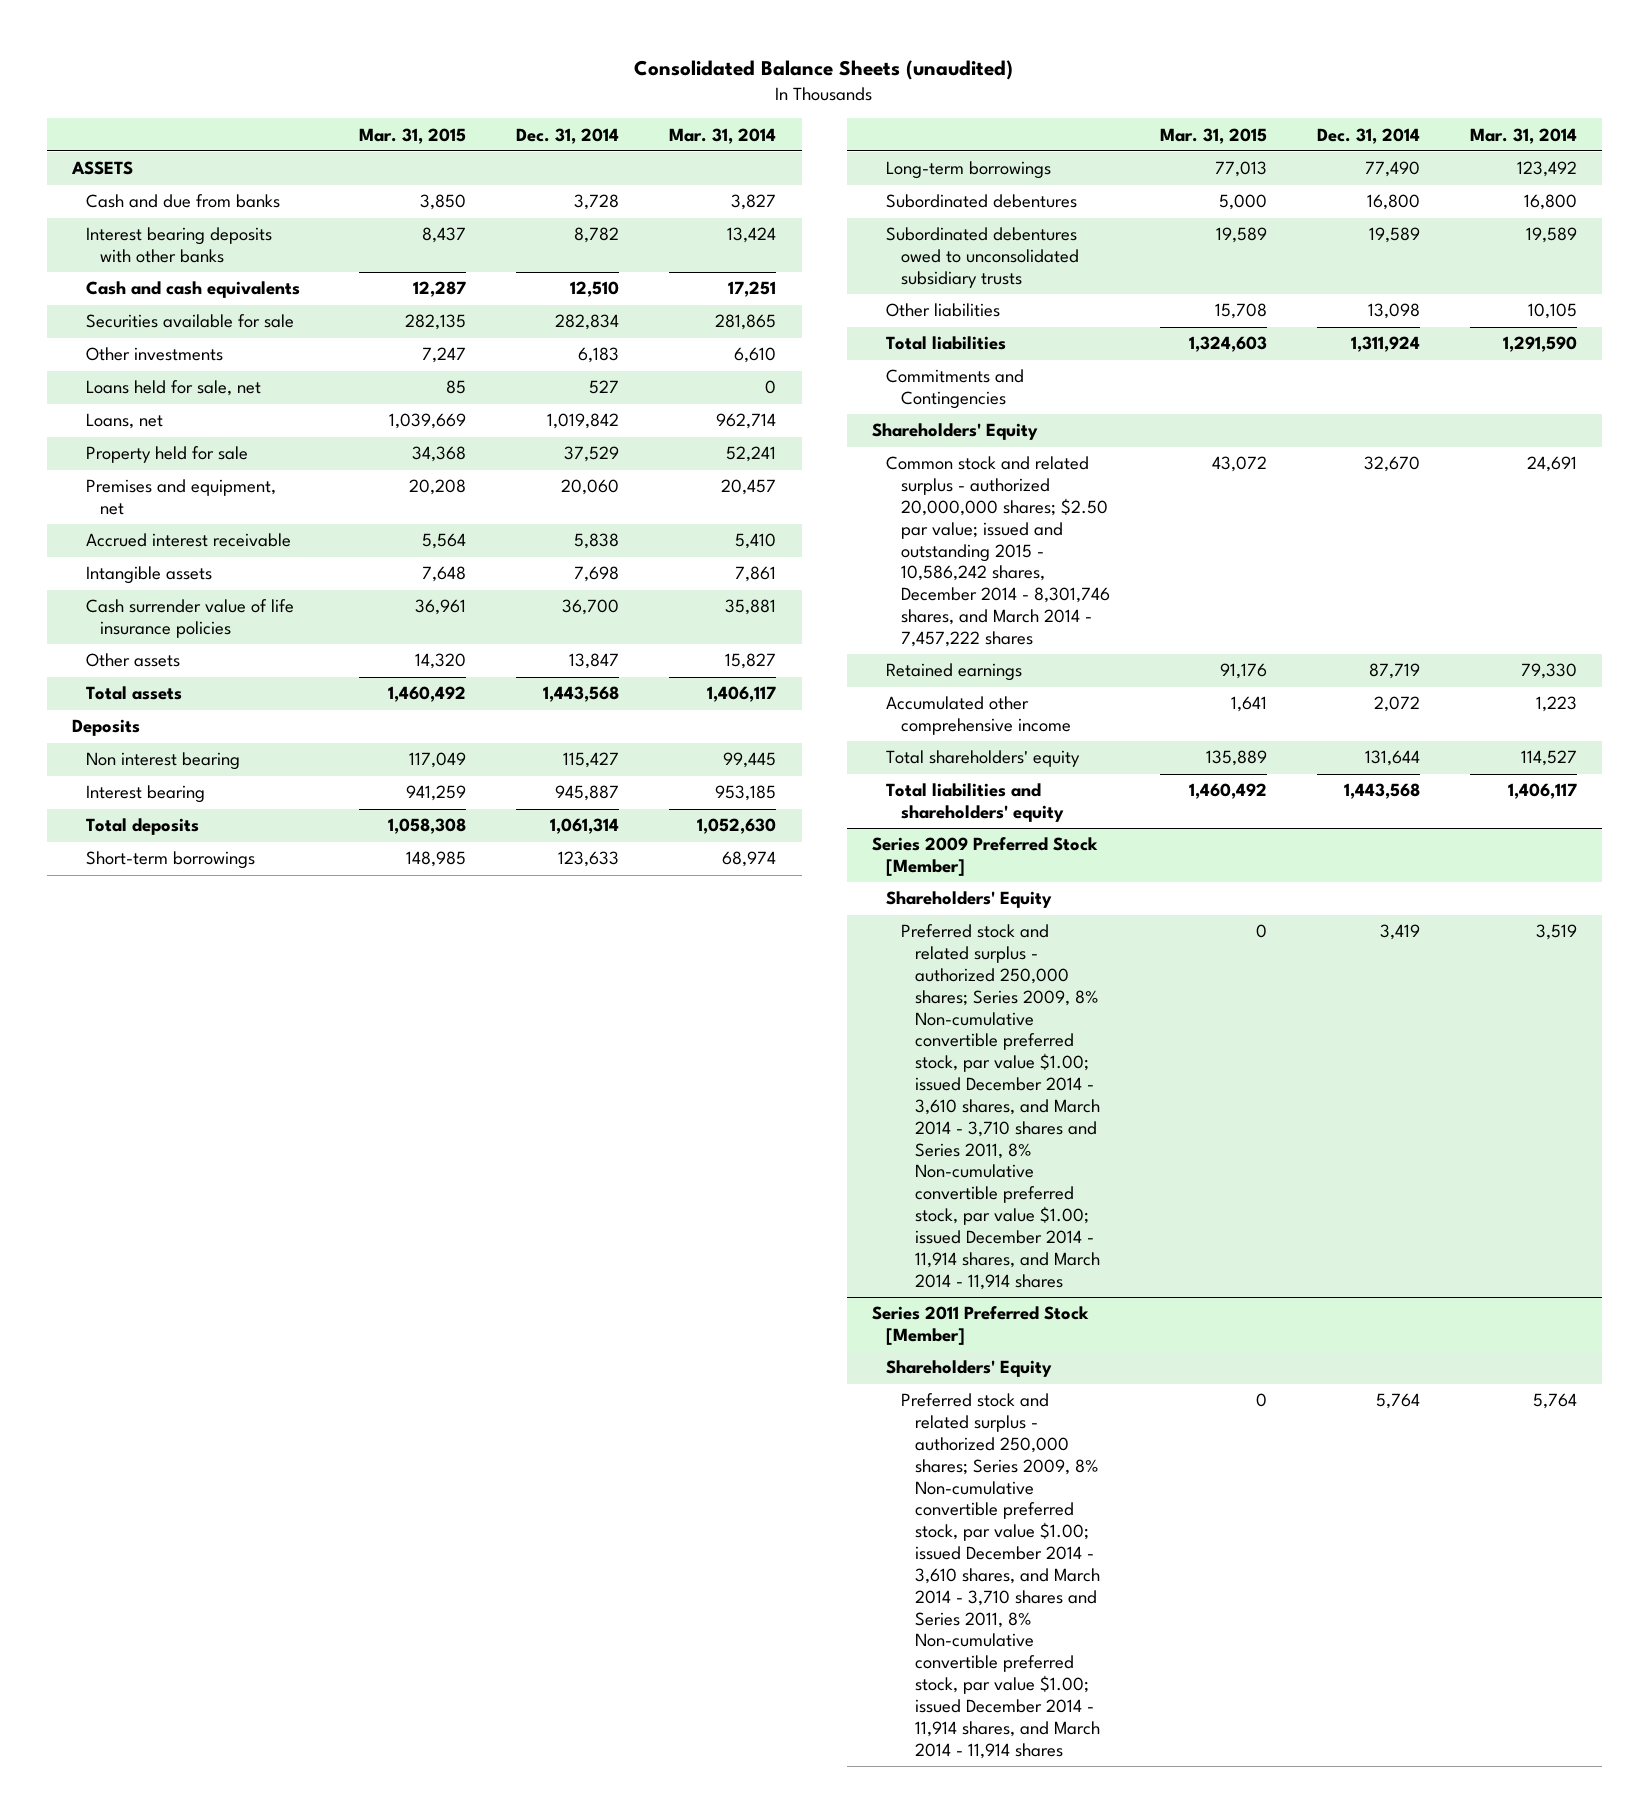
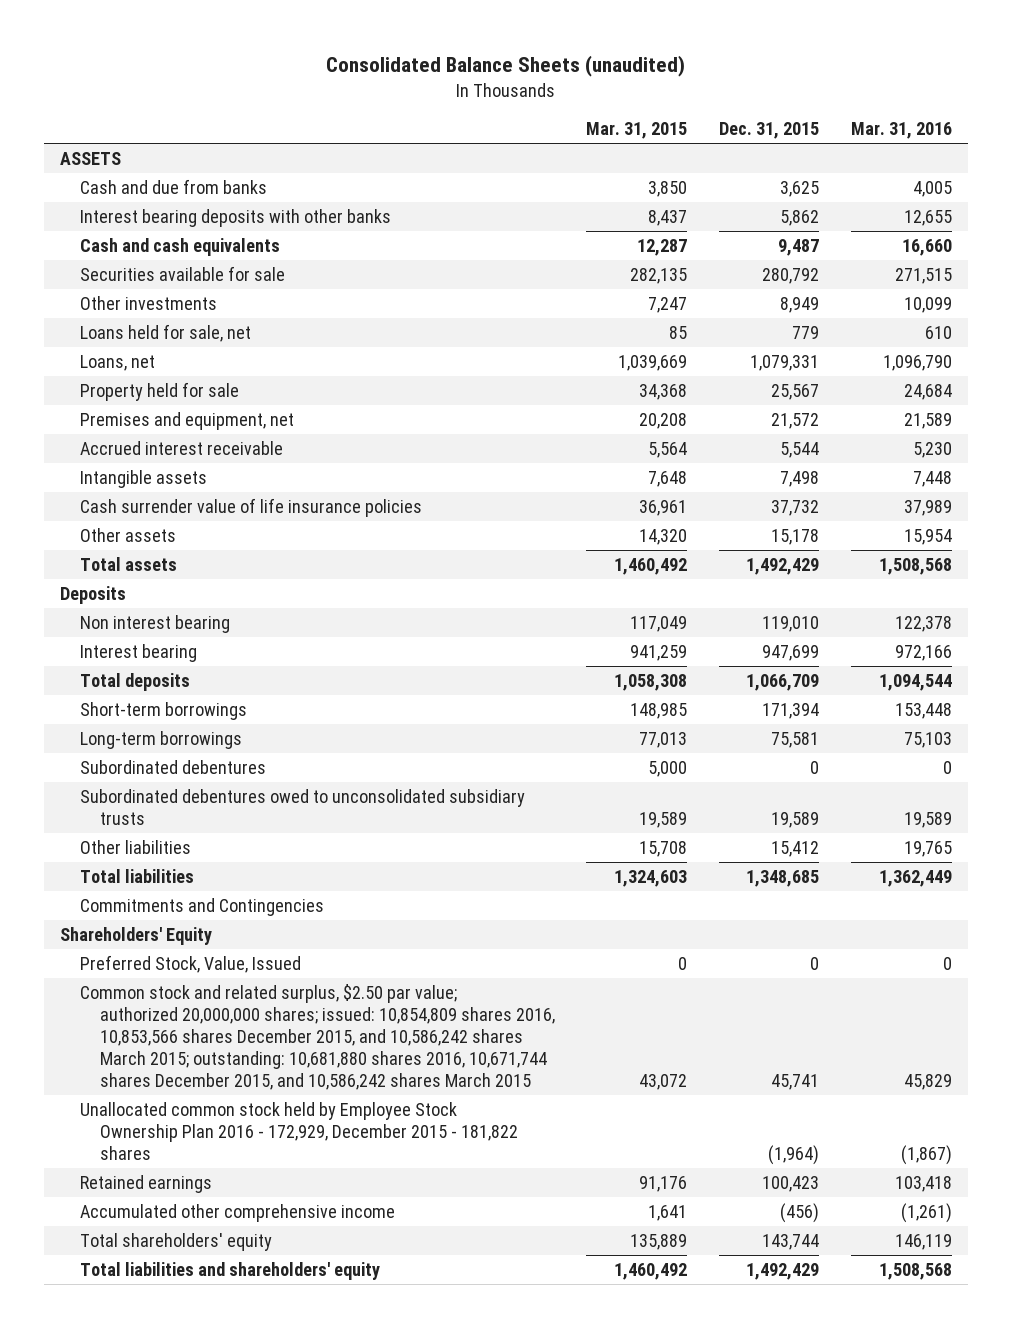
[516,127,620,144] Dec. 31, 2014 -> none
[669,127,777,144] Mar. 31, 2014 -> none
none -> [719,122,820,140] Dec. 31, 2015
none -> [850,122,952,140] Mar. 31, 2016
none -> [79,954,301,973] Preferred Stock, Value, Issued
[886,456,1110,647] Common stock and related surplus - authorized 20,000,000 shares; $2.50 par value; issued and outstanding 2015 - 10,586,242 shares, December 2014 - 8,301,746 shares, and March 2014 - 7,457,222 shares -> [79,983,555,1091] Common stock and related surplus, $2.50 par value; authorized 20,000,000 shares; issued: 10,854,809 shares 2016, 10,853,566 shares December 2015, and 10,586,242 shares March 2015; outstanding: 10,681,880 shares 2016, 10,671,744 shares December 2015, and 10,586,242 shares March 2015
none -> [79,1101,518,1160] Unallocated common stock held by Employee Stock Ownership Plan 2016 - 172,929, December 2015 - 181,822 shares
[872,837,1099,877] Series 2009 Preferred Stock [Member] -> none
[886,891,1053,909] Shareholders' Equity -> none
[900,924,1100,1290] Preferred stock and related surplus - authorized 250,000 shares; Series 2009, 8% Non-cumulative convertible preferred stock, par value $1.00; issued December 2014 - 3,610 shares, and March 2014 - 3,710 shares and Series 2011, 8% Non-cumulative convertible preferred stock, par value $1.00; issued December 2014 - 11,914 shares, and March 2014 - 11,914 shares -> none
[872,1306,1090,1346] Series 2011 Preferred Stock [Member] -> none
[886,1360,1053,1378] Shareholders' Equity -> none
[900,1393,1100,1759] Preferred stock and related surplus - authorized 250,000 shares; Series 2009, 8% Non-cumulative convertible preferred stock, par value $1.00; issued December 2014 - 3,610 shares, and March 2014 - 3,710 shares and Series 2011, 8% Non-cumulative convertible preferred stock, par value $1.00; issued December 2014 - 11,914 shares, and March 2014 - 11,914 shares -> none

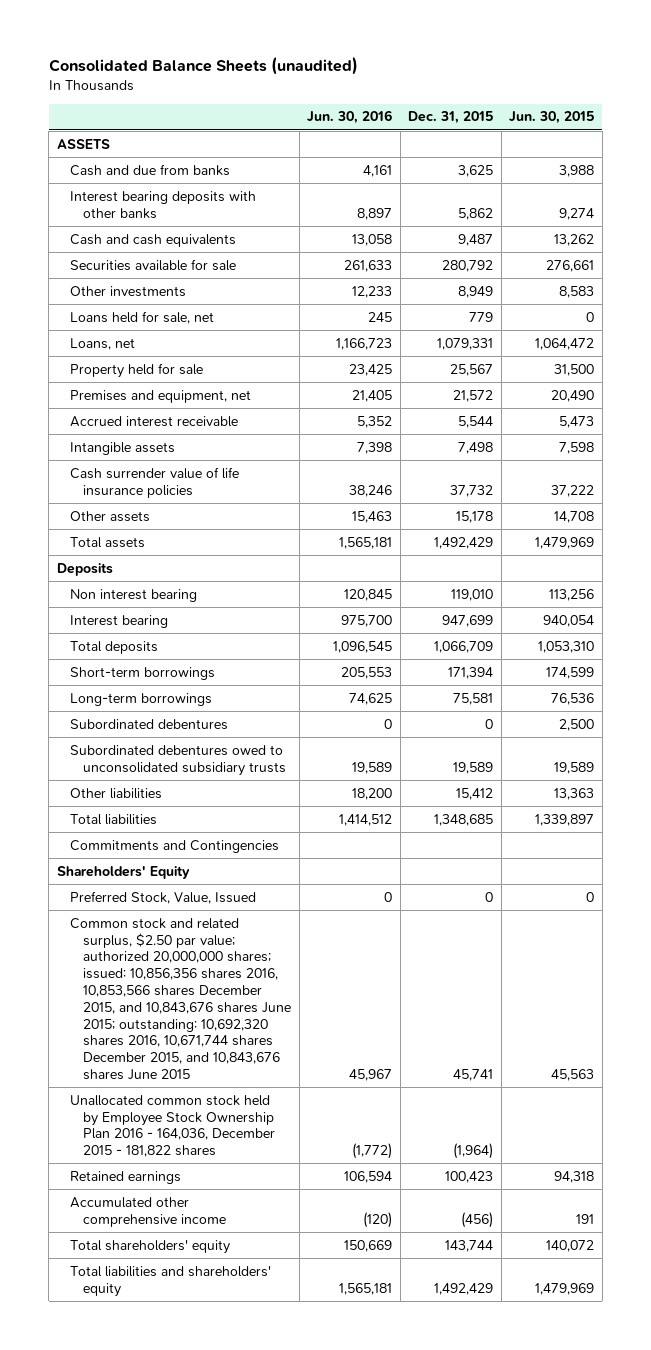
[586,122,688,140] Mar. 31, 2015 -> none
[850,122,952,140] Mar. 31, 2016 -> none
none -> [307,110,393,125] Jun. 30, 2016
none -> [509,111,595,125] Jun. 30, 2015
[79,983,555,1091] Common stock and related surplus, $2.50 par value; authorized 20,000,000 shares; issued: 10,854,809 shares 2016, 10,853,566 shares December 2015, and 10,586,242 shares March 2015; outstanding: 10,681,880 shares 2016, 10,671,744 shares December 2015, and 10,586,242 shares March 2015 -> [69,917,292,1081] Common stock and related surplus, $2.50 par value; authorized 20,000,000 shares; issued: 10,856,356 shares 2016, 10,853,566 shares December 2015, and 10,843,676 shares June 2015; outstanding: 10,692,320 shares 2016, 10,671,744 shares December 2015, and 10,843,676 shares June 2015
[79,1101,518,1160] Unallocated common stock held by Employee Stock Ownership Plan 2016 - 172,929, December 2015 - 181,822 shares -> [69,1094,276,1158] Unallocated common stock held by Employee Stock Ownership Plan 2016 - 164,036, December 2015 - 181,822 shares

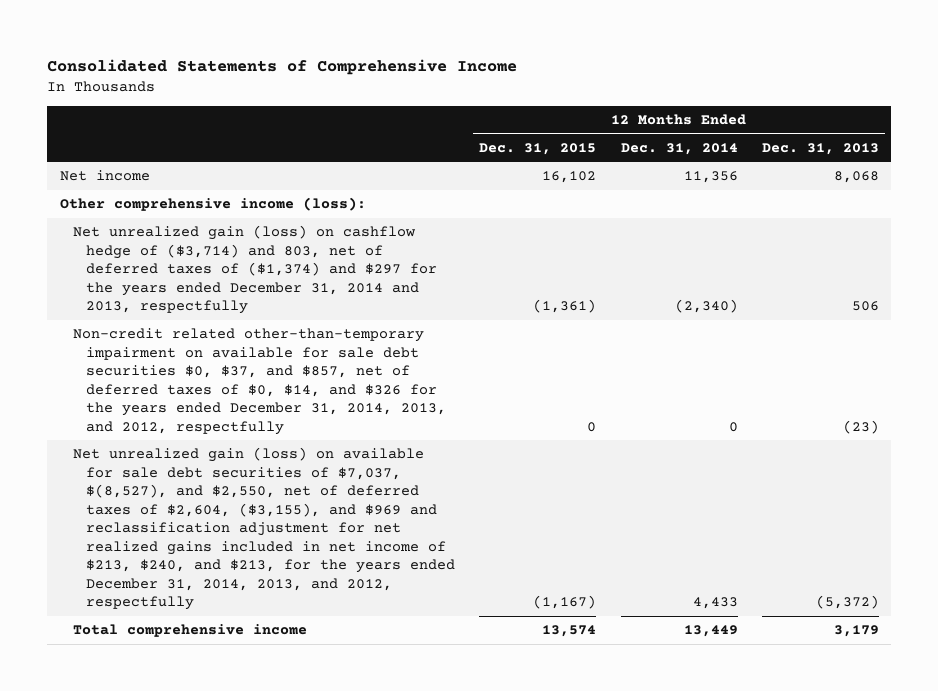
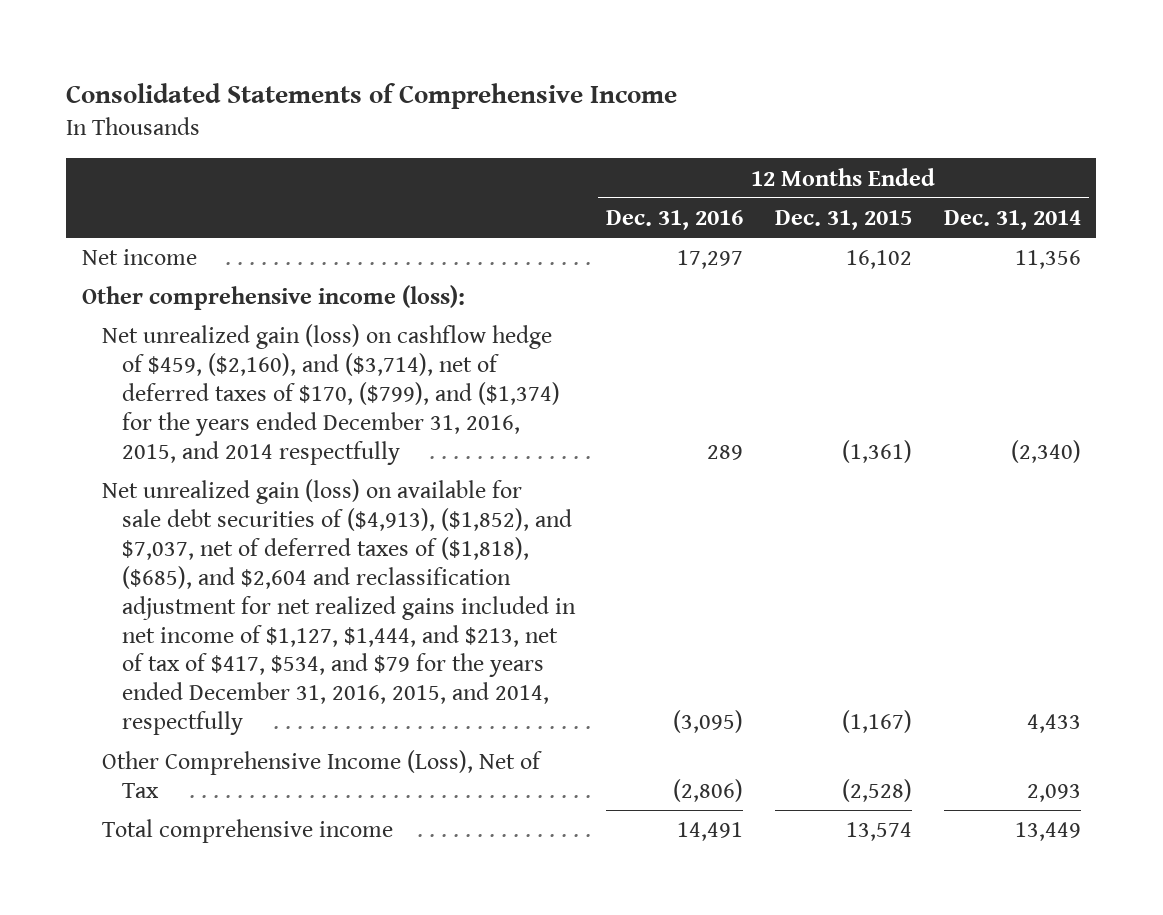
[761,142,879,155] Dec. 31, 2013 -> none
none -> [606,210,744,231] Dec. 31, 2016
[72,328,447,435] Non-credit related other-than-temporary impairment on available for sale debt securities $0, $37, and $857, net of deferred taxes of $0, $14, and $326 for the years ended December 31, 2014, 2013, and 2012, respectfully -> none
[72,225,438,315] Net unrealized gain (loss) on cashflow hedge of ($3,714) and 803, net of deferred taxes of ($1,374) and $297 for the years ended December 31, 2014 and 2013, respectfully -> [101,324,560,465] Net unrealized gain (loss) on cashflow hedge of $459, ($2,160), and ($3,714), net of deferred taxes of $170, ($799), and ($1,374) for the years ended December 31, 2016, 2015, and 2014 respectfully
[72,447,456,611] Net unrealized gain (loss) on available for sale debt securities of $7,037, $(8,527), and $2,550, net of deferred taxes of $2,604, ($3,155), and $969 and reclassification adjustment for net realized gains included in net income of $213, $240, and $213, for the years ended December 31, 2014, 2013, and 2012, respectfully -> [101,479,576,736] Net unrealized gain (loss) on available for sale debt securities of ($4,913), ($1,852), and $7,037, net of deferred taxes of ($1,818), ($685), and $2,604 and reclassification adjustment for net realized gains included in net income of $1,127, $1,444, and $213, net of tax of $417, $534, and $79 for the years ended December 31, 2016, 2015, and 2014, respectfully
none -> [101,750,542,798] Other Comprehensive Income (Loss), Net of Tax

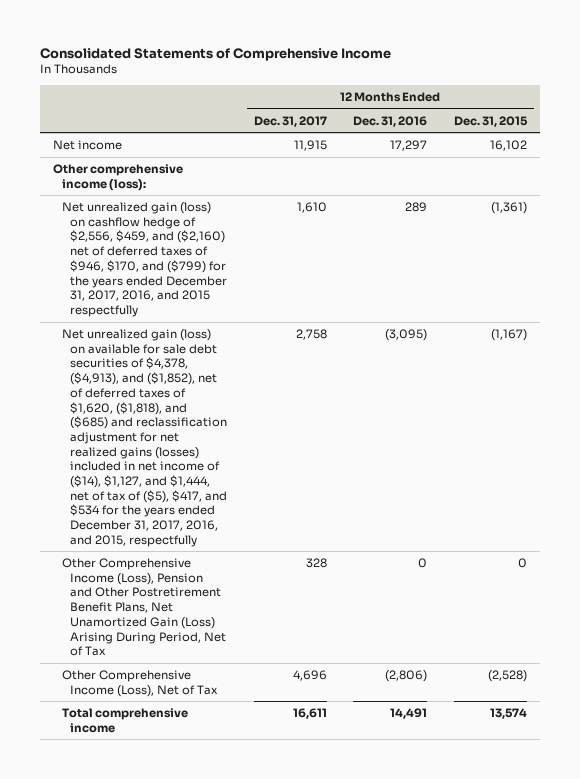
[943,210,1081,231] Dec. 31, 2014 -> none
none -> [253,115,327,127] Dec. 31, 2017
[101,324,560,465] Net unrealized gain (loss) on cashflow hedge of $459, ($2,160), and ($3,714), net of deferred taxes of $170, ($799), and ($1,374) for the years ended December 31, 2016, 2015, and 2014 respectfully -> [61,202,228,317] Net unrealized gain (loss) on cashflow hedge of $2,556, $459, and ($2,160) net of deferred taxes of $946, $170, and ($799) for the years ended December 31, 2017, 2016, and 2015 respectfully
[101,479,576,736] Net unrealized gain (loss) on available for sale debt securities of ($4,913), ($1,852), and $7,037, net of deferred taxes of ($1,818), ($685), and $2,604 and reclassification adjustment for net realized gains included in net income of $1,127, $1,444, and $213, net of tax of $417, $534, and $79 for the years ended December 31, 2016, 2015, and 2014, respectfully -> [61,329,228,547] Net unrealized gain (loss) on available for sale debt securities of $4,378, ($4,913), and ($1,852), net of deferred taxes of $1,620, ($1,818), and ($685) and reclassification adjustment for net realized gains (losses) included in net income of ($14), $1,127, and $1,444, net of tax of ($5), $417, and $534 for the years ended December 31, 2017, 2016, and 2015, respectfully
none -> [61,558,227,657] Other Comprehensive Income (Loss), Pension and Other Postretirement Benefit Plans, Net Unamortized Gain (Loss) Arising During Period, Net of Tax

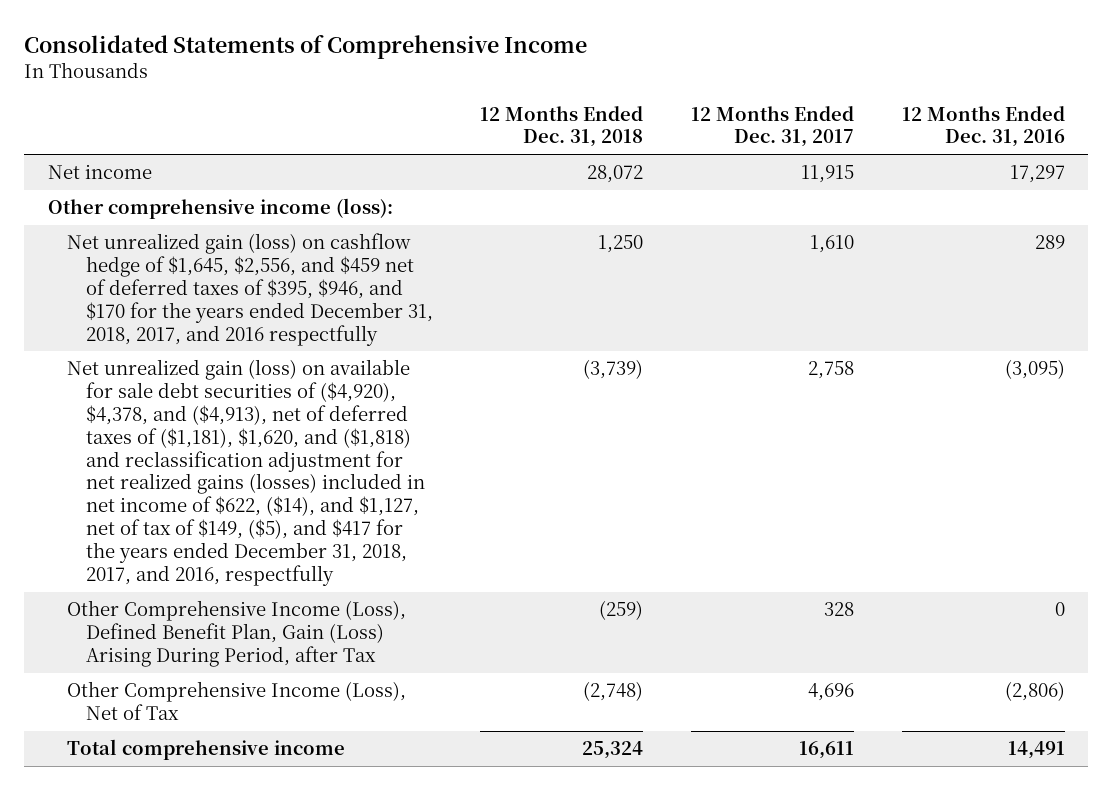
[454,115,529,127] Dec. 31, 2015 -> none
none -> [480,105,644,148] 12 Months Ended Dec. 31, 2018
[61,202,228,317] Net unrealized gain (loss) on cashflow hedge of $2,556, $459, and ($2,160) net of deferred taxes of $946, $170, and ($799) for the years ended December 31, 2017, 2016, and 2015 respectfully -> [66,233,433,346] Net unrealized gain (loss) on cashflow hedge of $1,645, $2,556, and $459 net of deferred taxes of $395, $946, and $170 for the years ended December 31, 2018, 2017, and 2016 respectfully
[61,329,228,547] Net unrealized gain (loss) on available for sale debt securities of $4,378, ($4,913), and ($1,852), net of deferred taxes of $1,620, ($1,818), and ($685) and reclassification adjustment for net realized gains (losses) included in net income of ($14), $1,127, and $1,444, net of tax of ($5), $417, and $534 for the years ended December 31, 2017, 2016, and 2015, respectfully -> [66,359,425,586] Net unrealized gain (loss) on available for sale debt securities of ($4,920), $4,378, and ($4,913), net of deferred taxes of ($1,181), $1,620, and ($1,818) and reclassification adjustment for net realized gains (losses) included in net income of $622, ($14), and $1,127, net of tax of $149, ($5), and $417 for the years ended December 31, 2018, 2017, and 2016, respectfully
[61,558,227,657] Other Comprehensive Income (Loss), Pension and Other Postretirement Benefit Plans, Net Unamortized Gain (Loss) Arising During Period, Net of Tax -> [66,600,406,667] Other Comprehensive Income (Loss), Defined Benefit Plan, Gain (Loss) Arising During Period, after Tax

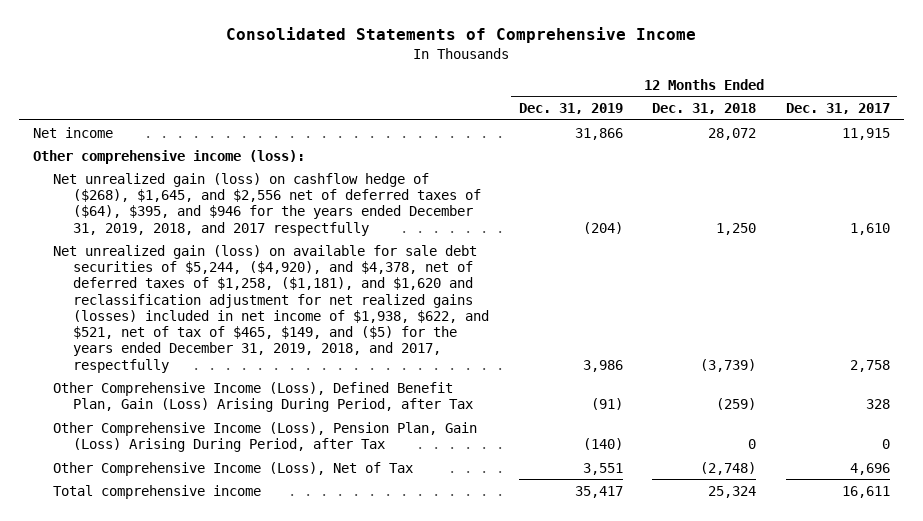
[901,105,1065,148] 12 Months Ended Dec. 31, 2016 -> none
none -> [518,103,623,115] Dec. 31, 2019
[66,233,433,346] Net unrealized gain (loss) on cashflow hedge of $1,645, $2,556, and $459 net of deferred taxes of $395, $946, and $170 for the years ended December 31, 2018, 2017, and 2016 respectfully -> [53,172,482,236] Net unrealized gain (loss) on cashflow hedge of ($268), $1,645, and $2,556 net of deferred taxes of ($64), $395, and $946 for the years ended December 31, 2019, 2018, and 2017 respectfully
[66,359,425,586] Net unrealized gain (loss) on available for sale debt securities of ($4,920), $4,378, and ($4,913), net of deferred taxes of ($1,181), $1,620, and ($1,818) and reclassification adjustment for net realized gains (losses) included in net income of $622, ($14), and $1,127, net of tax of $149, ($5), and $417 for the years ended December 31, 2018, 2017, and 2016, respectfully -> [53,244,490,373] Net unrealized gain (loss) on available for sale debt securities of $5,244, ($4,920), and $4,378, net of deferred taxes of $1,258, ($1,181), and $1,620 and reclassification adjustment for net realized gains (losses) included in net income of $1,938, $622, and $521, net of tax of $465, $149, and ($5) for the years ended December 31, 2019, 2018, and 2017, respectfully
none -> [53,421,478,453] Other Comprehensive Income (Loss), Pension Plan, Gain (Loss) Arising During Period, after Tax

